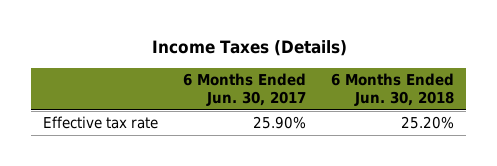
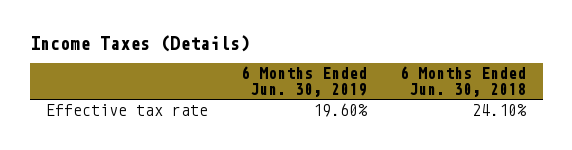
[183,73,307,107] 6 Months Ended Jun. 30, 2017 -> none
none -> [241,66,368,98] 6 Months Ended Jun. 30, 2019
[400,116,454,130] 25.20% -> [472,103,528,116] 24.10%

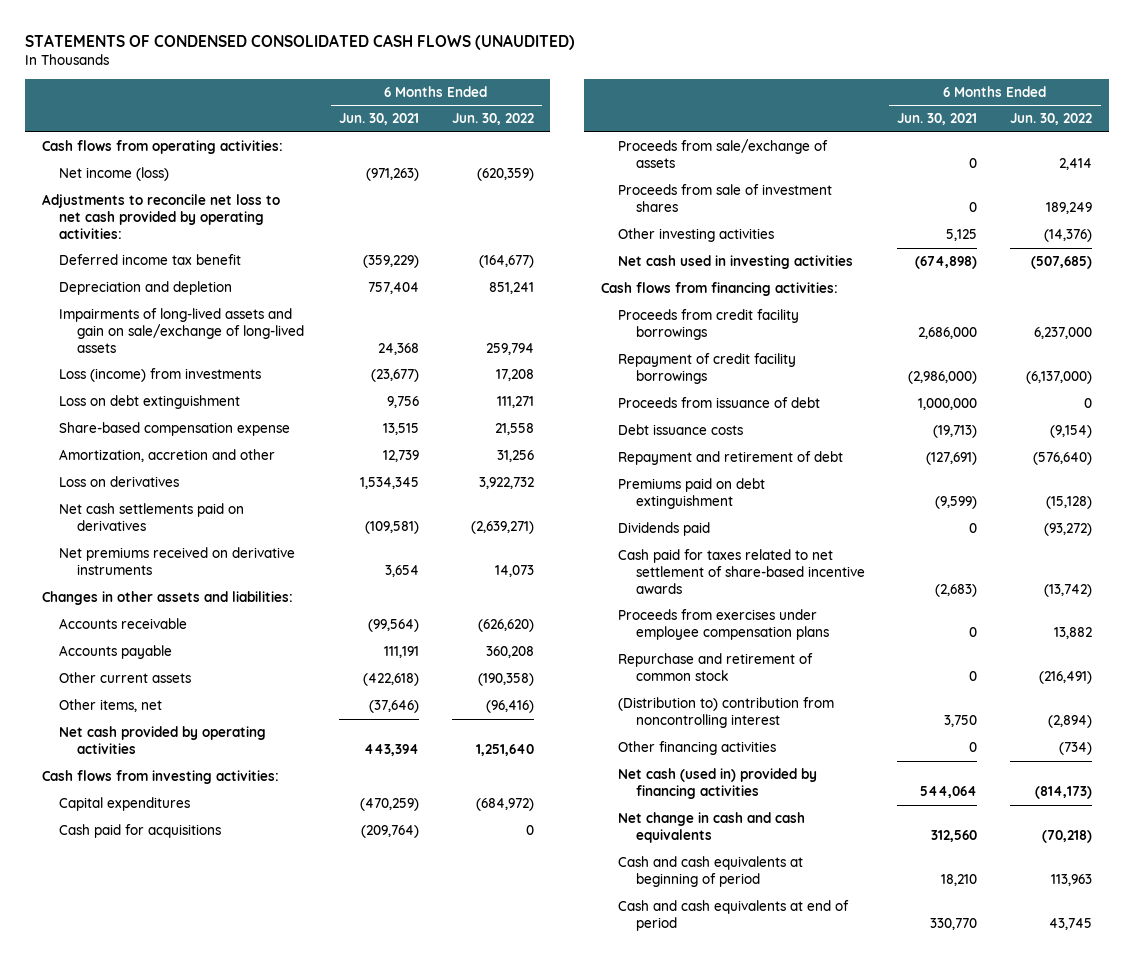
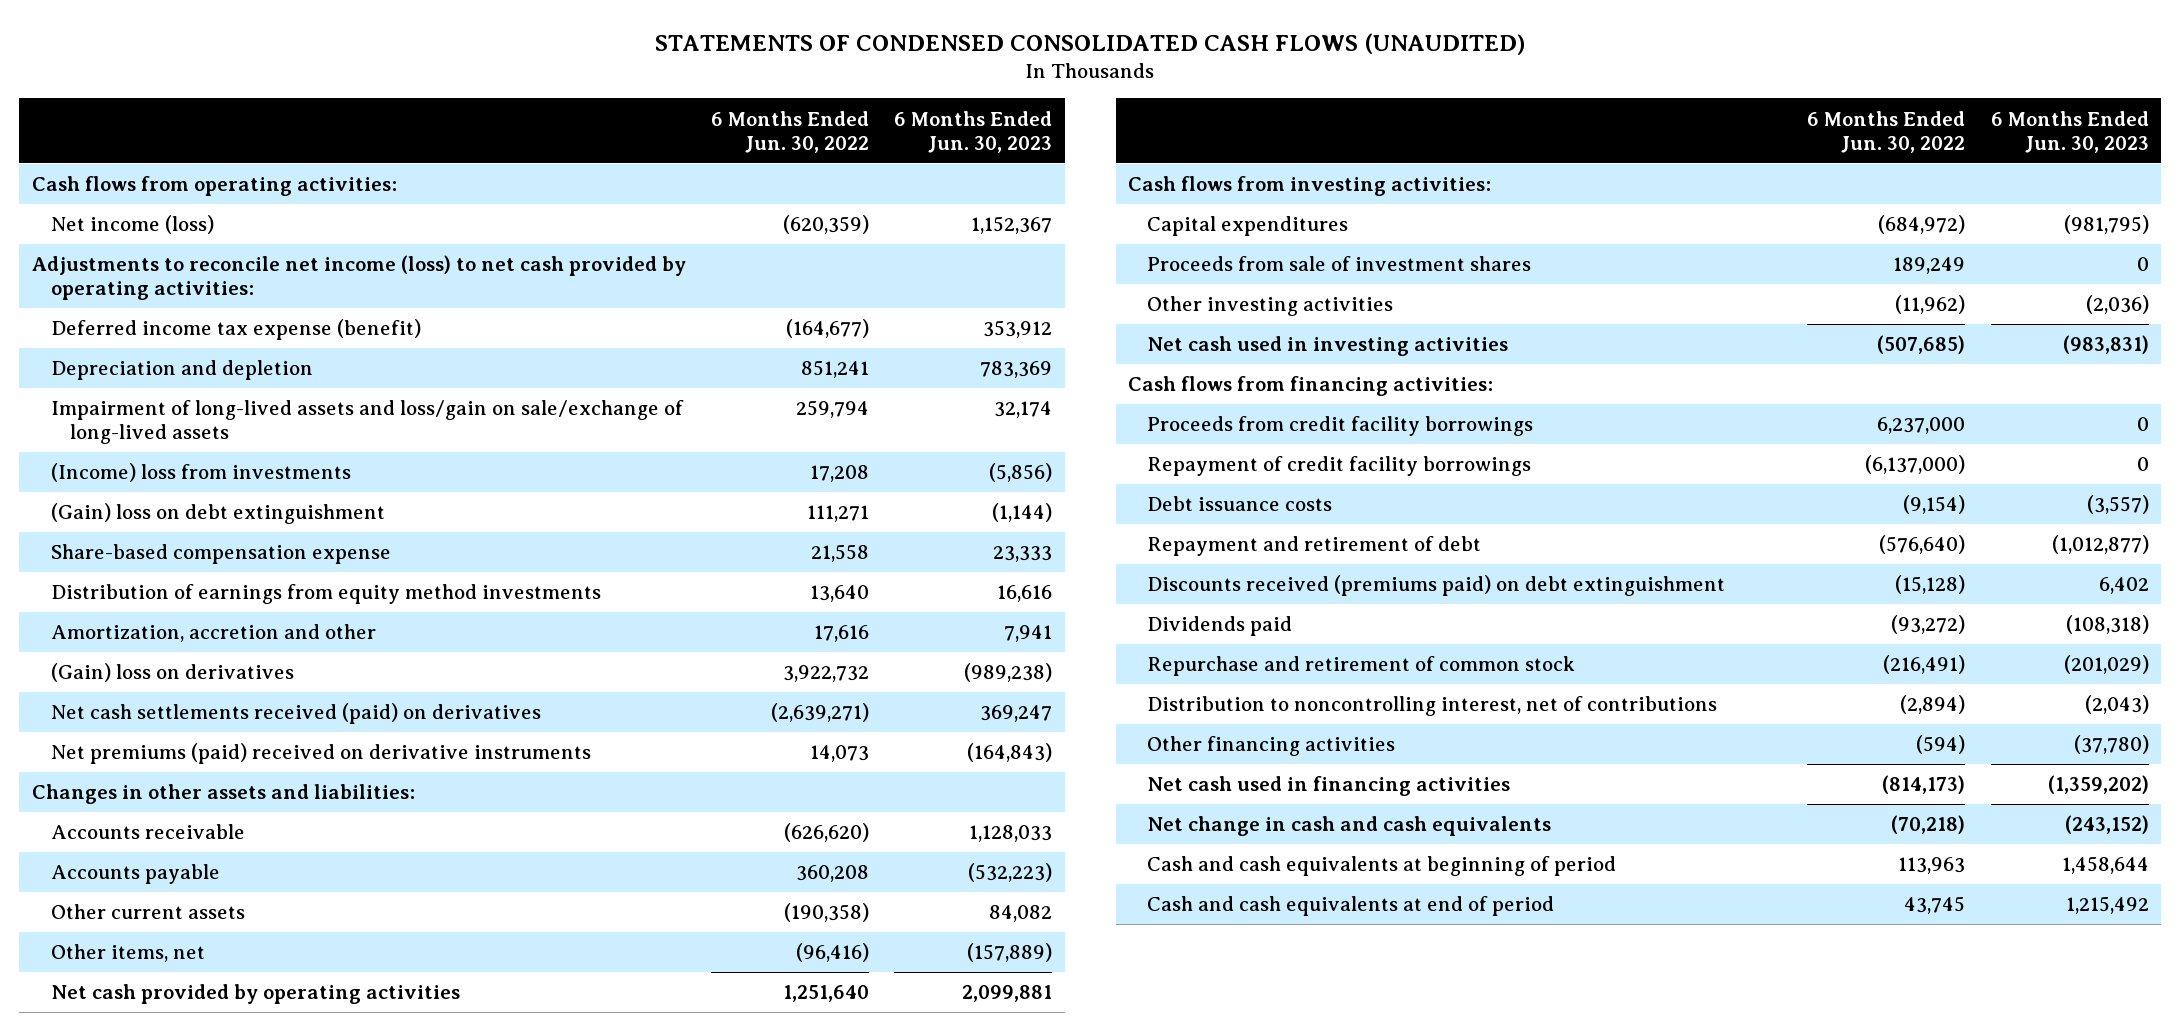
[338,113,419,126] Jun. 30, 2021 -> none
none -> [894,110,1053,153] 6 Months Ended Jun. 30, 2023
[41,194,280,239] Adjustments to reconcile net loss to net cash provided by operating activities: -> [31,255,686,301] Adjustments to reconcile net income (loss) to net cash provided by operating activities:
[59,254,242,266] Deferred income tax benefit -> [50,319,421,341] Deferred income tax expense (benefit)
[59,308,304,353] Impairments of long-lived assets and gain on sale/exchange of long-lived assets -> [50,400,684,445] Impairment of long-lived assets and loss/gain on sale/exchange of long-lived assets
[59,368,262,383] Loss (income) from investments -> [50,463,351,483] (Income) loss from investments
[59,395,241,410] Loss on debt extinguishment -> [50,503,385,525] (Gain) loss on debt extinguishment
none -> [50,584,601,605] Distribution of earnings from equity method investments
[496,450,534,463] 31,256 -> [813,625,869,643] 17,616
[59,476,180,488] Loss on derivatives -> [50,663,294,683] (Gain) loss on derivatives
[59,503,245,532] Net cash settlements paid on derivatives -> [50,703,541,725] Net cash settlements received (paid) on derivatives
[59,547,296,576] Net premiums received on derivative instruments -> [50,743,591,765] Net premiums (paid) received on derivative instruments
[59,824,222,839] Cash paid for acquisitions -> none
[618,139,829,169] Proceeds from sale/exchange of assets -> none
[1044,229,1093,243] (14,376) -> [1895,295,1966,315] (11,962)
[618,397,821,409] Proceeds from issuance of debt -> none
[618,478,766,510] Premiums paid on debt extinguishment -> [1147,575,1726,597] Discounts received (premiums paid) on debt extinguishment
[618,549,865,594] Cash paid for taxes related to net settlement of share-based incentive awards -> none
[618,609,829,641] Proceeds from exercises under employee compensation plans -> none
[618,697,835,729] (Distribution to) contribution from noncontrolling interest -> [1147,696,1718,717] Distribution to noncontrolling interest, net of contributions
[1059,742,1093,756] (734) -> [1916,735,1966,755] (594)
[618,768,818,800] Net cash (used in) provided by financing activities -> [1147,776,1511,797] Net cash used in financing activities

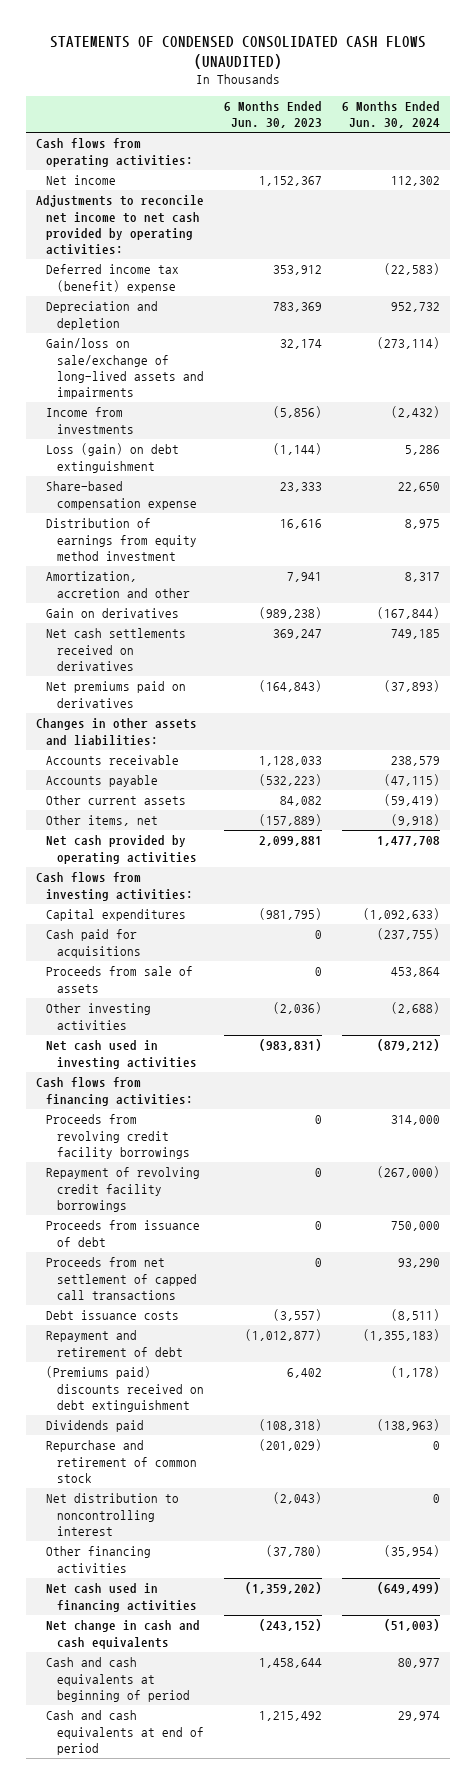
[710,110,869,153] 6 Months Ended Jun. 30, 2022 -> none
none -> [342,100,441,129] 6 Months Ended Jun. 30, 2024
[50,215,214,235] Net income (loss) -> [46,175,117,186] Net income
[31,255,686,301] Adjustments to reconcile net income (loss) to net cash provided by operating activities: -> [35,195,204,256] Adjustments to reconcile net income to net cash provided by operating activities:
[50,319,421,341] Deferred income tax expense (benefit) -> [46,264,180,293] Deferred income tax (benefit) expense
[50,400,684,445] Impairment of long-lived assets and loss/gain on sale/exchange of long-lived assets -> [46,338,204,400] Gain/loss on sale/exchange of long-lived assets and impairments
[50,463,351,483] (Income) loss from investments -> [46,407,134,434] Income from investments
[50,503,385,525] (Gain) loss on debt extinguishment -> [46,443,180,473] Loss (gain) on debt extinguishment
[50,584,601,605] Distribution of earnings from equity method investments -> [46,518,197,561] Distribution of earnings from equity method investment
[50,663,294,683] (Gain) loss on derivatives -> [46,608,180,619] Gain on derivatives
[50,703,541,725] Net cash settlements received (paid) on derivatives -> [46,628,187,671] Net cash settlements received on derivatives
[50,743,591,765] Net premiums (paid) received on derivative instruments -> [46,681,187,708] Net premiums paid on derivatives
none -> [46,929,141,958] Cash paid for acquisitions
[1147,256,1532,272] Proceeds from sale of investment shares -> [46,966,194,993] Proceeds from sale of assets
[1147,416,1534,437] Proceeds from credit facility borrowings -> [46,1114,190,1159] Proceeds from revolving credit facility borrowings
[1147,456,1532,477] Repayment of credit facility borrowings -> [46,1167,201,1212] Repayment of revolving credit facility borrowings
none -> [46,1220,201,1247] Proceeds from issuance of debt
none -> [46,1257,197,1300] Proceeds from net settlement of capped call transactions
[1147,575,1726,597] Discounts received (premiums paid) on debt extinguishment -> [46,1366,204,1412] (Premiums paid) discounts received on debt extinguishment
[1147,696,1718,717] Distribution to noncontrolling interest, net of contributions -> [46,1493,180,1536] Net distribution to noncontrolling interest

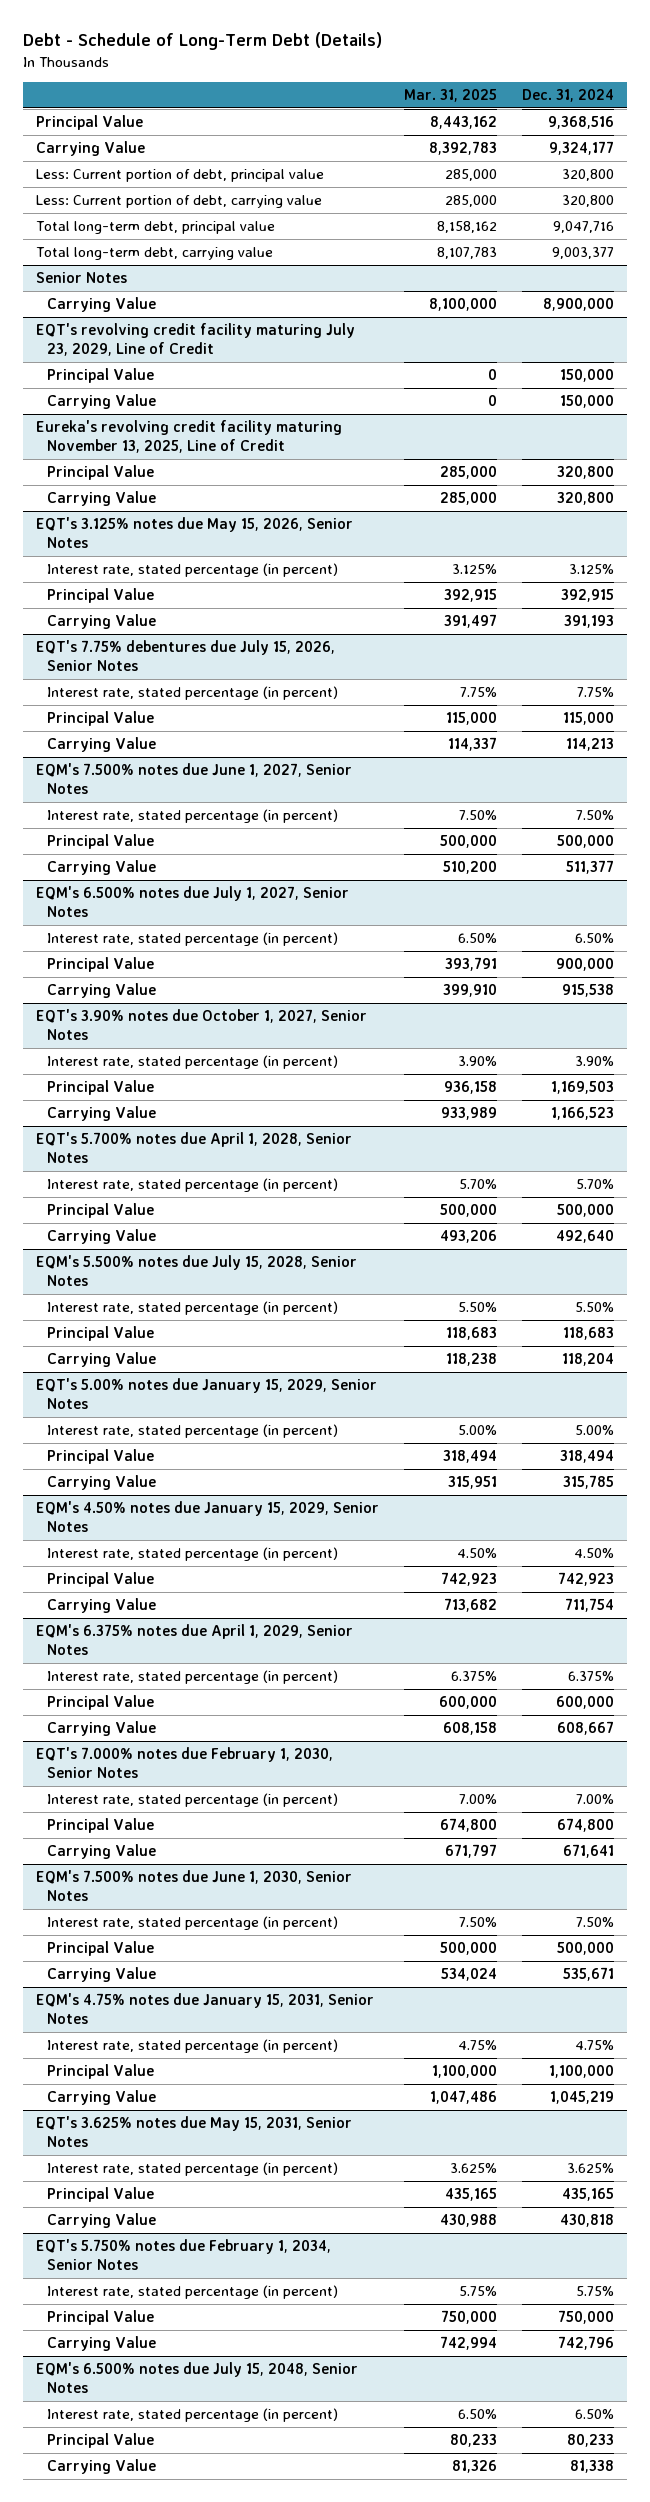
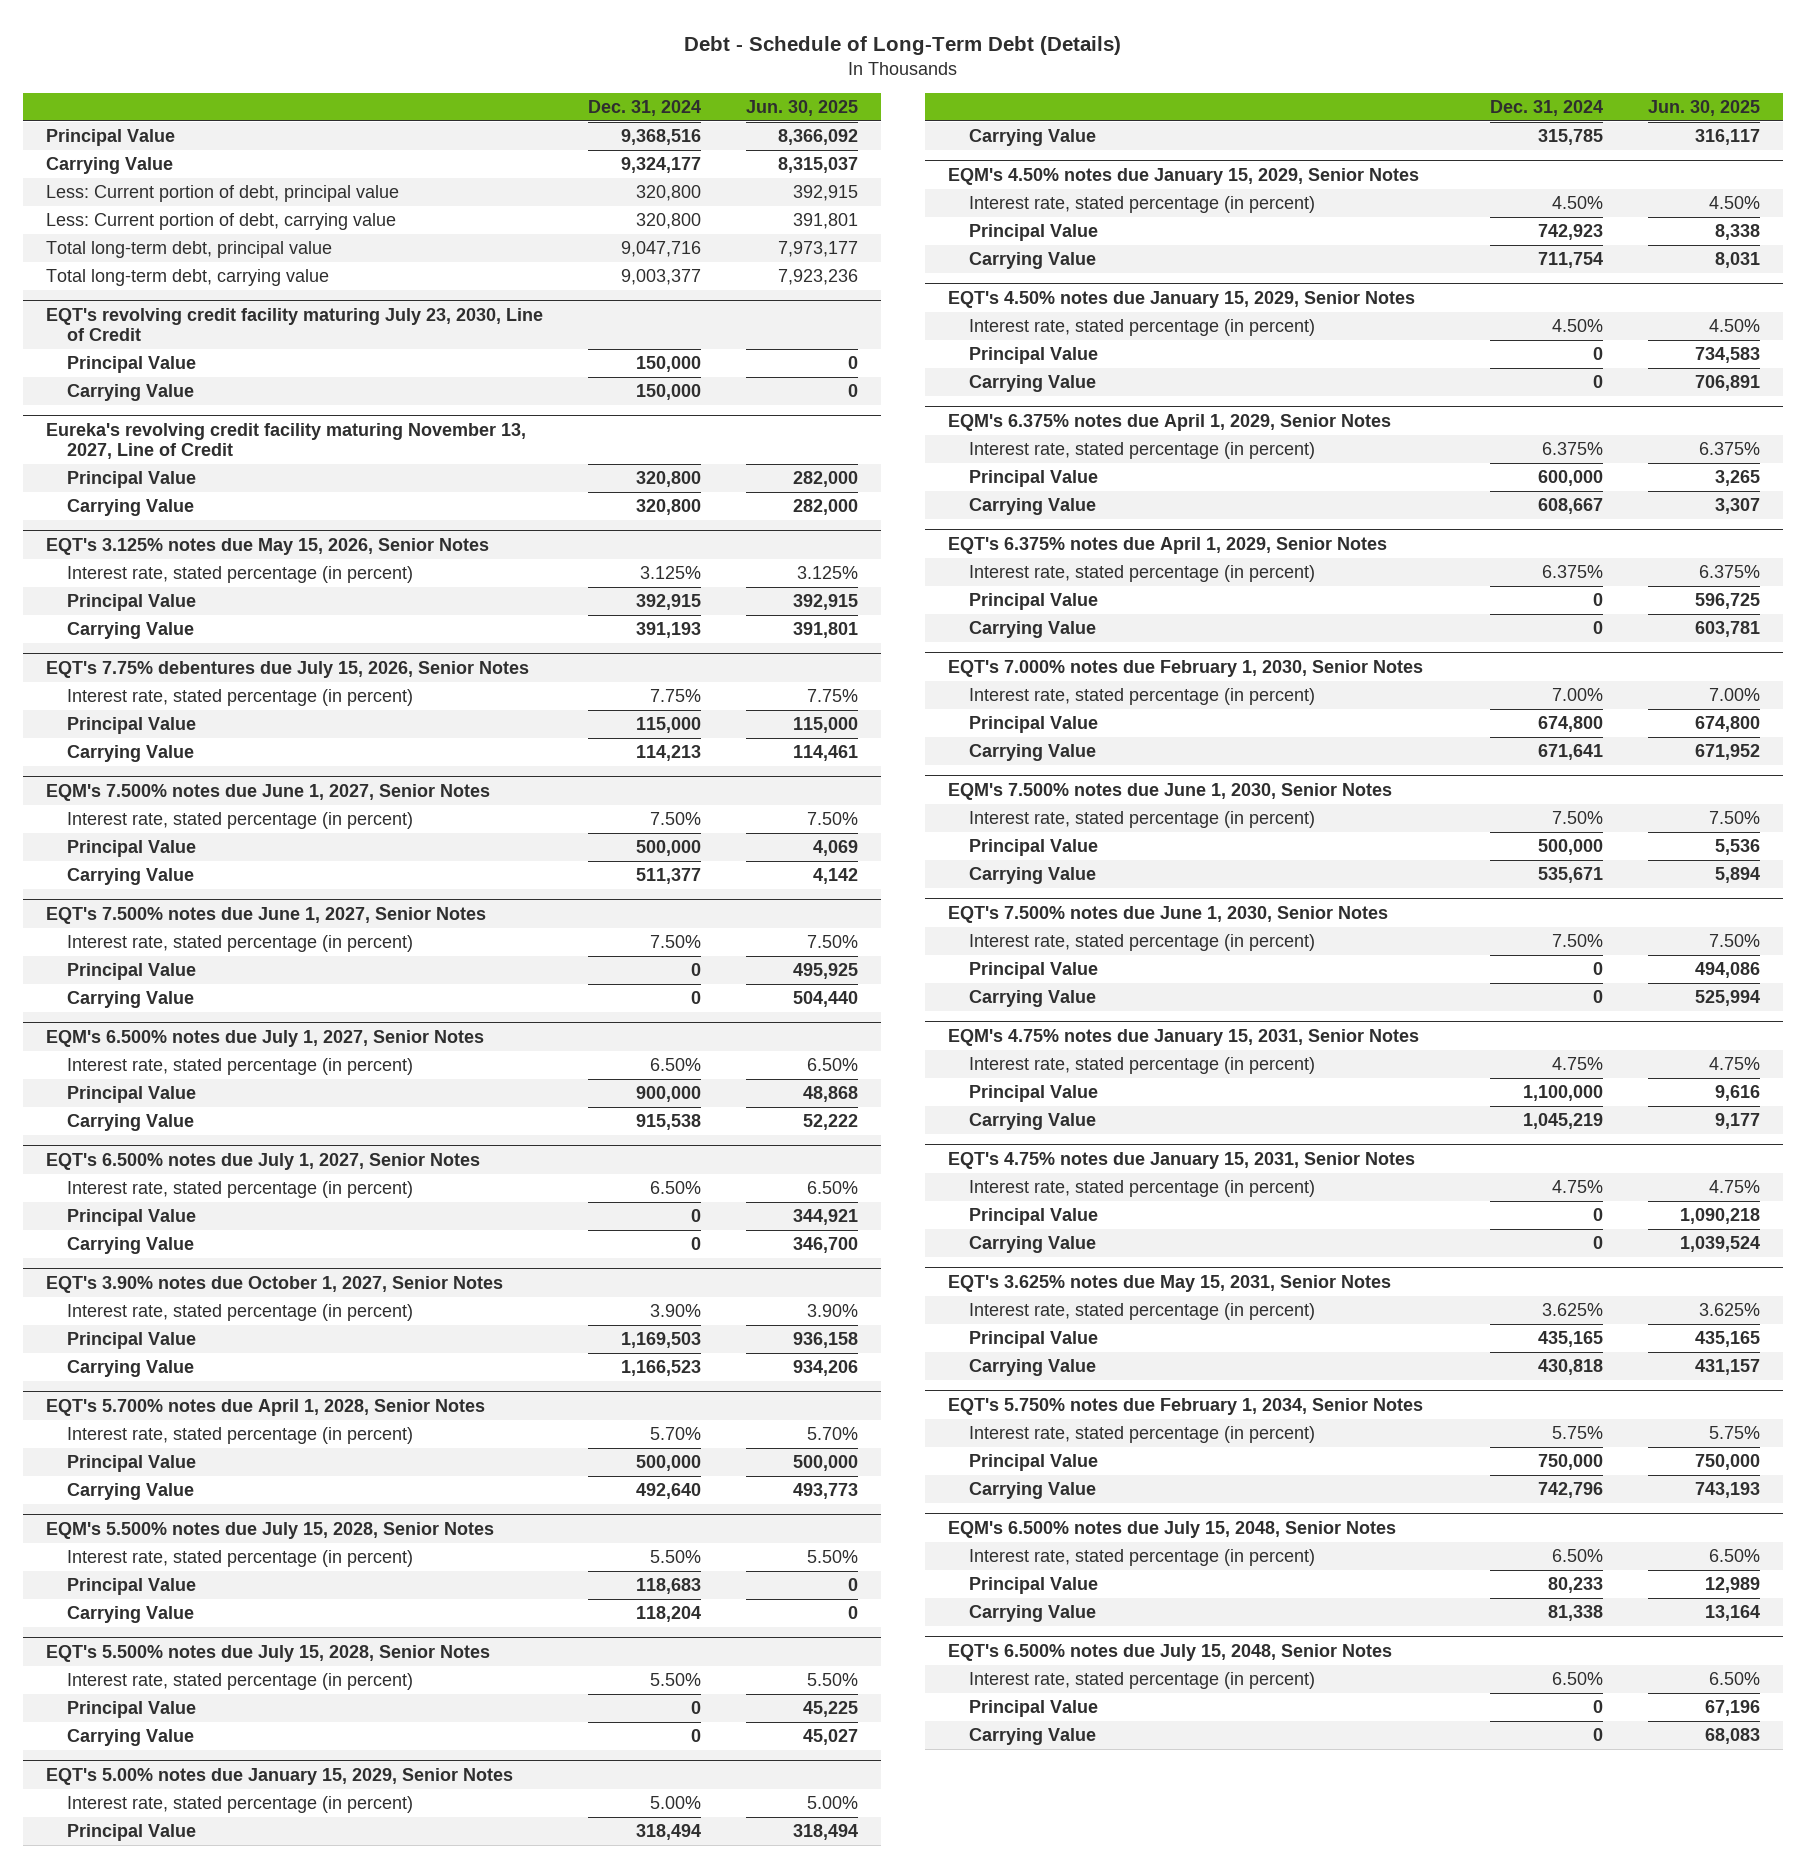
[404,88,498,102] Mar. 31, 2025 -> none
none -> [746,99,859,116] Jun. 30, 2025
[35,272,127,284] Senior Notes -> none
[47,297,157,313] Carrying Value -> none
[35,323,355,357] EQT's revolving credit facility maturing July 23, 2029, Line of Credit -> [45,307,543,342] EQT's revolving credit facility maturing July 23, 2030, Line of Credit
[35,420,342,454] Eureka's revolving credit facility maturing November 13, 2025, Line of Credit -> [45,422,526,460] Eureka's revolving credit facility maturing November 13, 2027, Line of Credit
none -> [45,906,486,924] EQT's 7.500% notes due June 1, 2027, Senior Notes
none -> [66,935,413,953] Interest rate, stated percentage (in percent)
none -> [66,963,196,981] Principal Value
none -> [66,991,194,1009] Carrying Value
none -> [45,1152,480,1170] EQT's 6.500% notes due July 1, 2027, Senior Notes
none -> [66,1181,413,1199] Interest rate, stated percentage (in percent)
none -> [66,1209,196,1227] Principal Value
none -> [66,1237,194,1255] Carrying Value
none -> [45,1644,490,1662] EQT's 5.500% notes due July 15, 2028, Senior Notes
none -> [66,1673,413,1691] Interest rate, stated percentage (in percent)
none -> [66,1701,196,1719] Principal Value
none -> [66,1729,194,1747] Carrying Value
none -> [947,290,1415,308] EQT's 4.50% notes due January 15, 2029, Senior Notes
none -> [968,319,1315,337] Interest rate, stated percentage (in percent)
none -> [968,347,1098,365] Principal Value
none -> [968,375,1096,393] Carrying Value
none -> [947,536,1387,554] EQT's 6.375% notes due April 1, 2029, Senior Notes
none -> [968,565,1315,583] Interest rate, stated percentage (in percent)
none -> [968,593,1098,611] Principal Value
none -> [968,621,1096,639] Carrying Value
none -> [947,905,1388,923] EQT's 7.500% notes due June 1, 2030, Senior Notes
none -> [968,934,1315,952] Interest rate, stated percentage (in percent)
none -> [968,962,1098,980] Principal Value
none -> [968,990,1096,1008] Carrying Value
none -> [947,1151,1415,1169] EQT's 4.75% notes due January 15, 2031, Senior Notes
none -> [968,1180,1315,1198] Interest rate, stated percentage (in percent)
none -> [968,1208,1098,1226] Principal Value
none -> [968,1236,1096,1254] Carrying Value
none -> [947,1643,1392,1661] EQT's 6.500% notes due July 15, 2048, Senior Notes
none -> [968,1672,1315,1690] Interest rate, stated percentage (in percent)
none -> [968,1700,1098,1718] Principal Value
none -> [968,1728,1096,1746] Carrying Value

